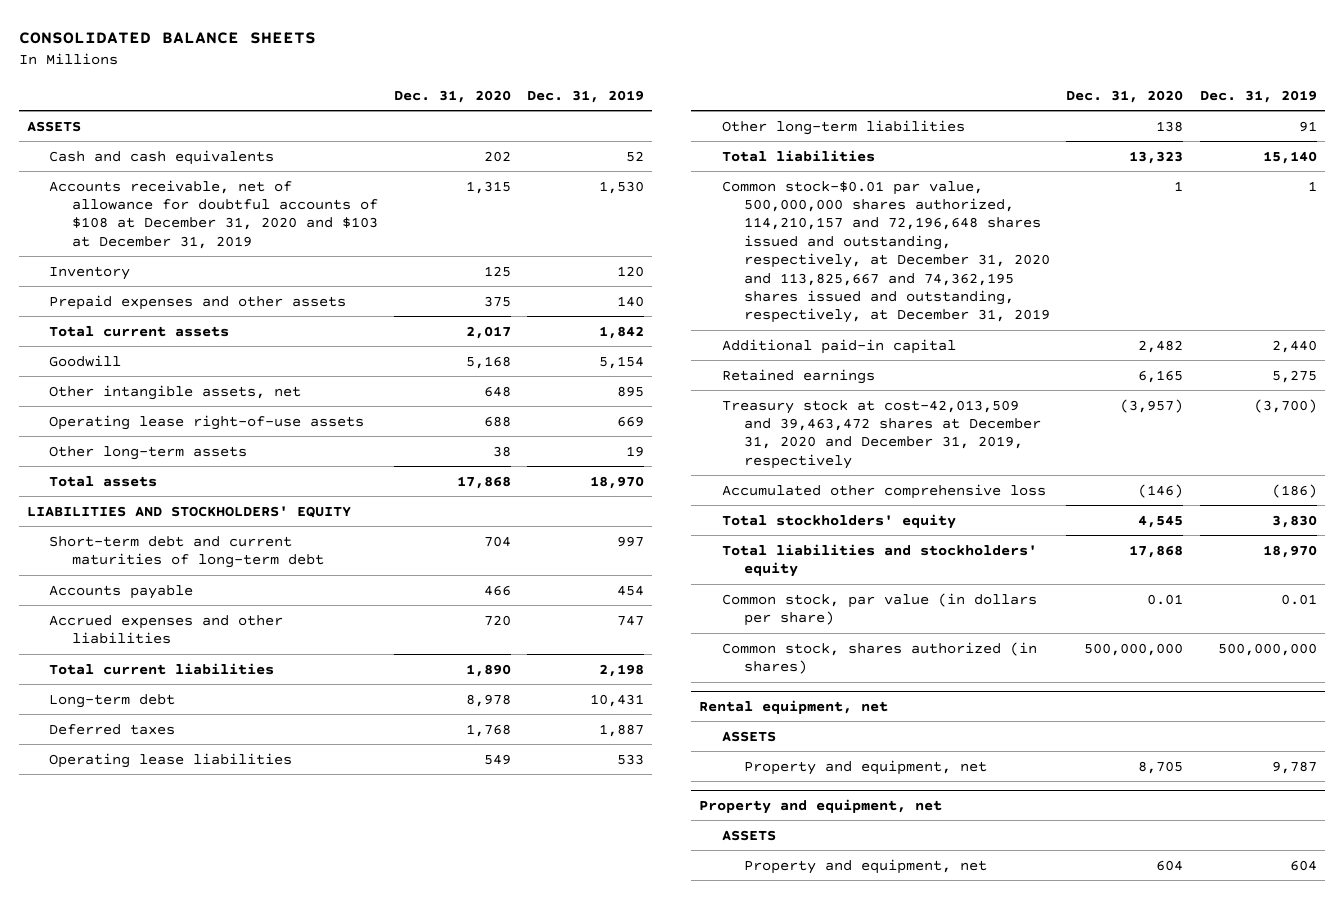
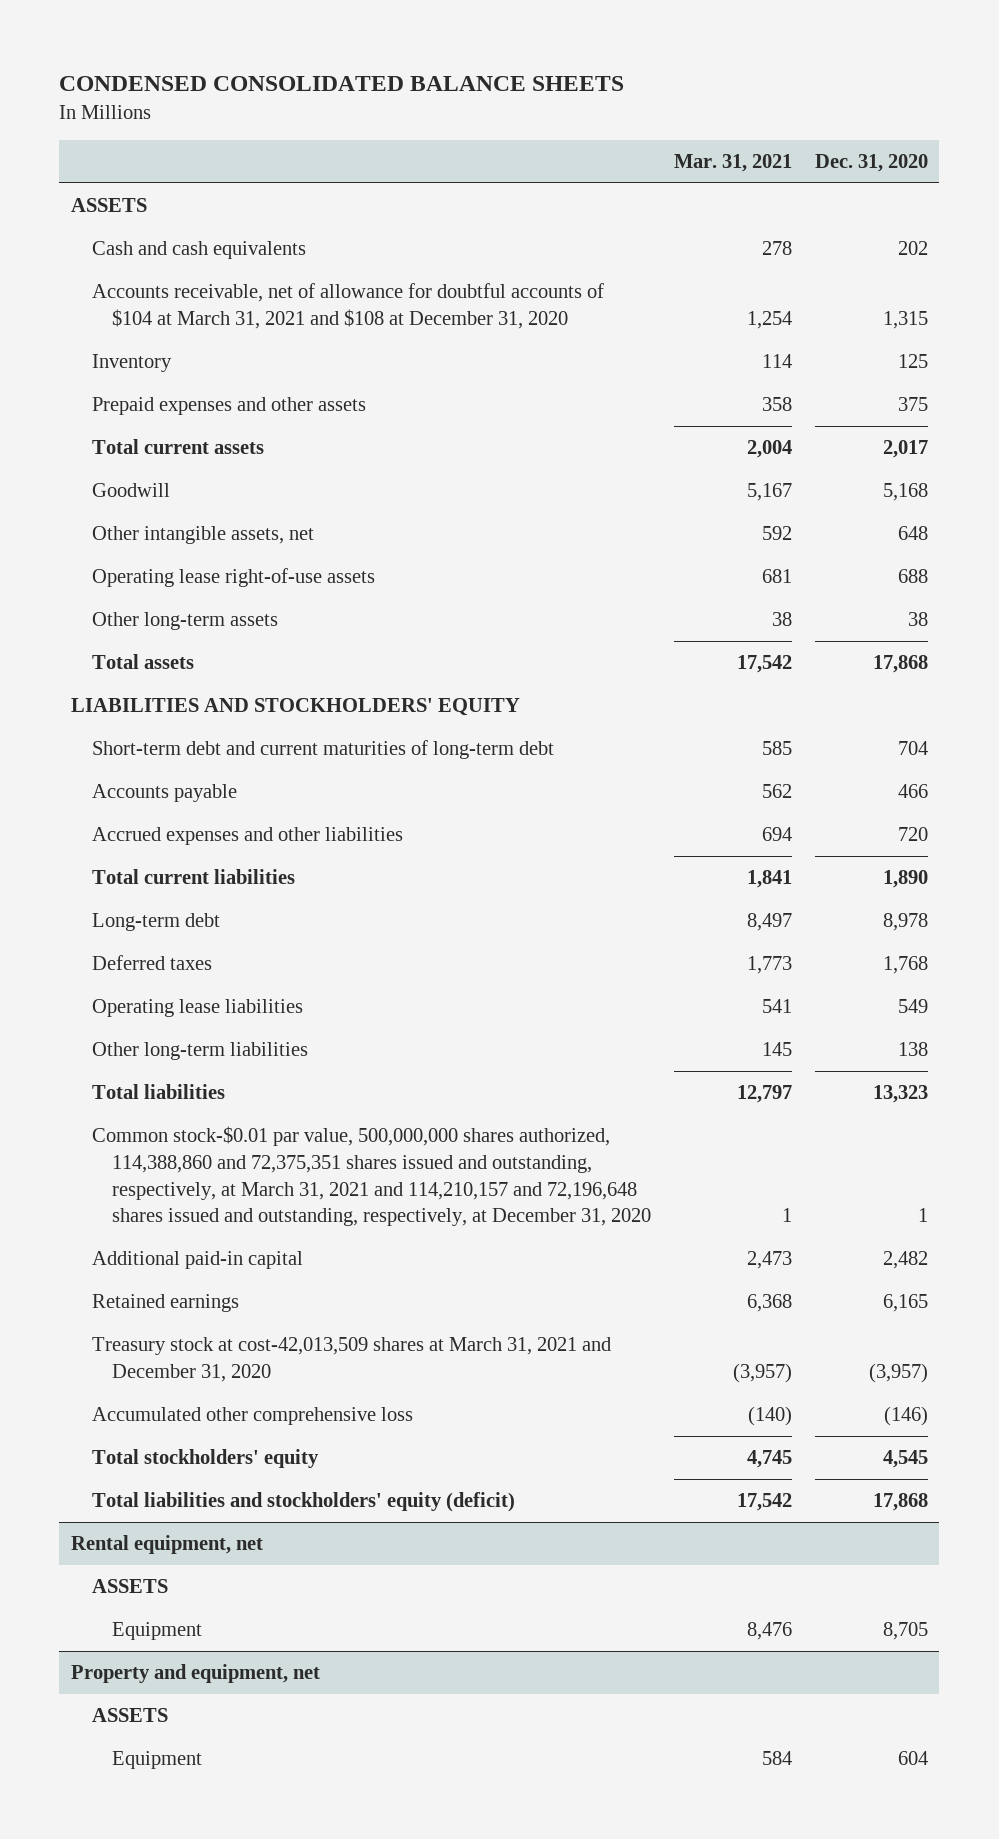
[18,32,316,45] CONSOLIDATED BALANCE SHEETS -> [59,76,625,92] CONDENSED CONSOLIDATED BALANCE SHEETS
[527,89,645,103] Dec. 31, 2019 -> none
none -> [674,154,793,173] Mar. 31, 2021
[49,179,378,249] Accounts receivable, net of allowance for doubtful accounts of $108 at December 31, 2020 and $103 at December 31, 2019 -> [91,283,604,329] Accounts receivable, net of allowance for doubtful accounts of $104 at March 31, 2021 and $108 at December 31, 2020
[721,180,1051,324] Common stock-$0.01 par value, 500,000,000 shares authorized, 114,210,157 and 72,196,648 shares issued and outstanding, respectively, at December 31, 2020 and 113,825,667 and 74,362,195 shares issued and outstanding, respectively, at December 31, 2019 -> [91,1126,652,1227] Common stock-$0.01 par value, 500,000,000 shares authorized, 114,388,860 and 72,375,351 shares issued and outstanding, respectively, at March 31, 2021 and 114,210,157 and 72,196,648 shares issued and outstanding, respectively, at December 31, 2020
[721,399,1042,469] Treasury stock at cost-42,013,509 and 39,463,472 shares at December 31, 2020 and December 31, 2019, respectively -> [91,1337,611,1382] Treasury stock at cost-42,013,509 shares at March 31, 2021 and December 31, 2020
[721,592,1037,627] Common stock, par value (in dollars per share) -> none
[721,641,1037,675] Common stock, shares authorized (in shares) -> none
[721,543,1037,578] Total liabilities and stockholders' equity -> [91,1492,515,1513] Total liabilities and stockholders' equity (deficit)
[744,759,988,775] Property and equipment, net -> [112,1622,203,1641] Equipment
[744,858,988,874] Property and equipment, net -> [112,1751,203,1770] Equipment

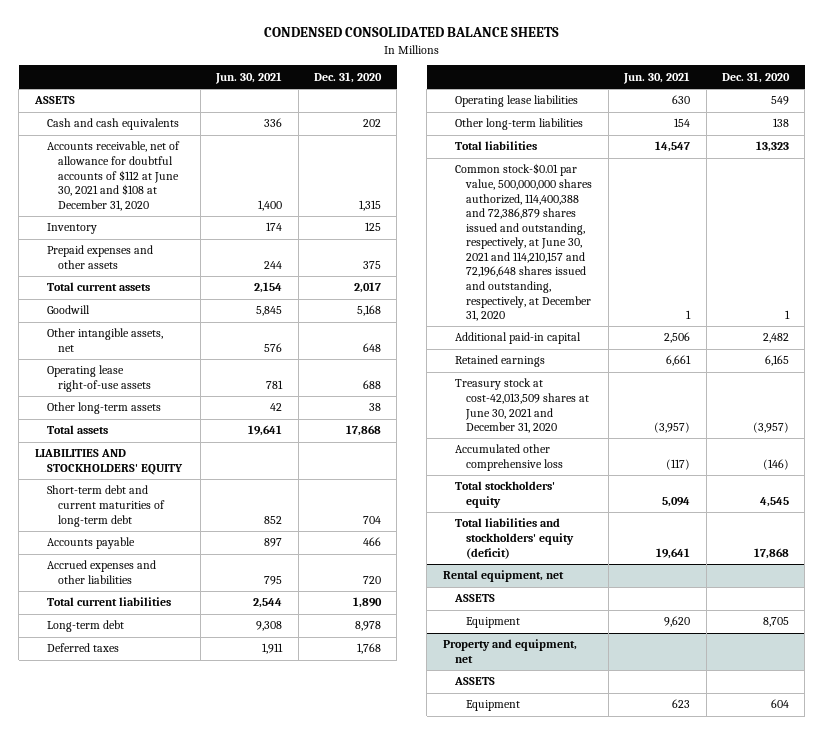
[674,154,793,173] Mar. 31, 2021 -> none
none -> [215,71,283,84] Jun. 30, 2021
[91,283,604,329] Accounts receivable, net of allowance for doubtful accounts of $104 at March 31, 2021 and $108 at December 31, 2020 -> [46,141,180,211] Accounts receivable, net of allowance for doubtful accounts of $112 at June 30, 2021 and $108 at December 31, 2020
[91,1126,652,1227] Common stock-$0.01 par value, 500,000,000 shares authorized, 114,388,860 and 72,375,351 shares issued and outstanding, respectively, at March 31, 2021 and 114,210,157 and 72,196,648 shares issued and outstanding, respectively, at December 31, 2020 -> [454,163,593,322] Common stock-$0.01 par value, 500,000,000 shares authorized, 114,400,388 and 72,386,879 shares issued and outstanding, respectively, at June 30, 2021 and 114,210,157 and 72,196,648 shares issued and outstanding, respectively, at December 31, 2020
[91,1337,611,1382] Treasury stock at cost-42,013,509 shares at March 31, 2021 and December 31, 2020 -> [454,378,590,434] Treasury stock at cost-42,013,509 shares at June 30, 2021 and December 31, 2020

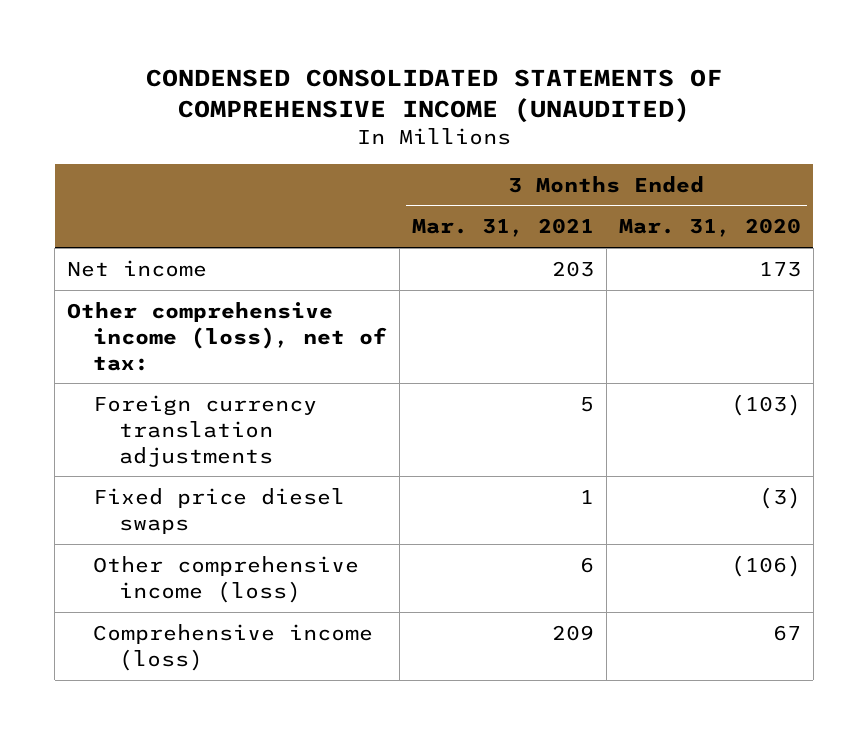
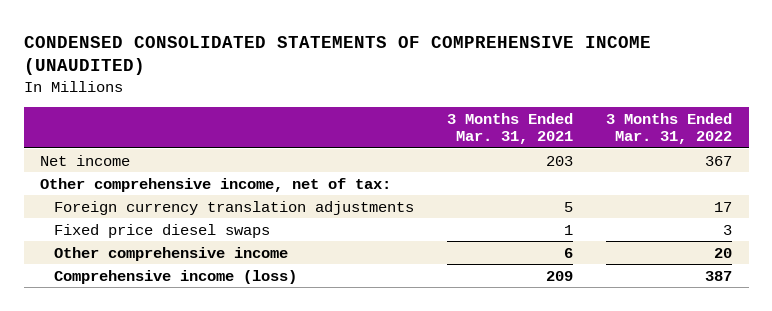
[618,218,801,238] Mar. 31, 2020 -> none
none -> [606,112,733,145] 3 Months Ended Mar. 31, 2022
[67,301,388,371] Other comprehensive income (loss), net of tax: -> [40,177,392,192] Other comprehensive income, net of tax:
[93,555,360,603] Other comprehensive income (loss) -> [54,246,289,261] Other comprehensive income

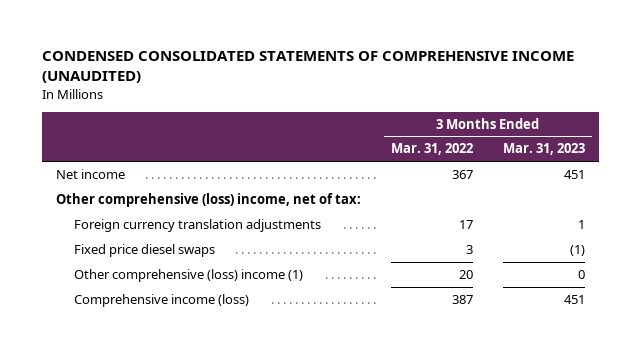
[447,112,574,145] 3 Months Ended Mar. 31, 2021 -> none
none -> [502,143,585,156] Mar. 31, 2023
[40,177,392,192] Other comprehensive income, net of tax: -> [56,192,362,207] Other comprehensive (loss) income, net of tax:
[54,246,289,261] Other comprehensive income -> [73,268,303,282] Other comprehensive (loss) income (1)

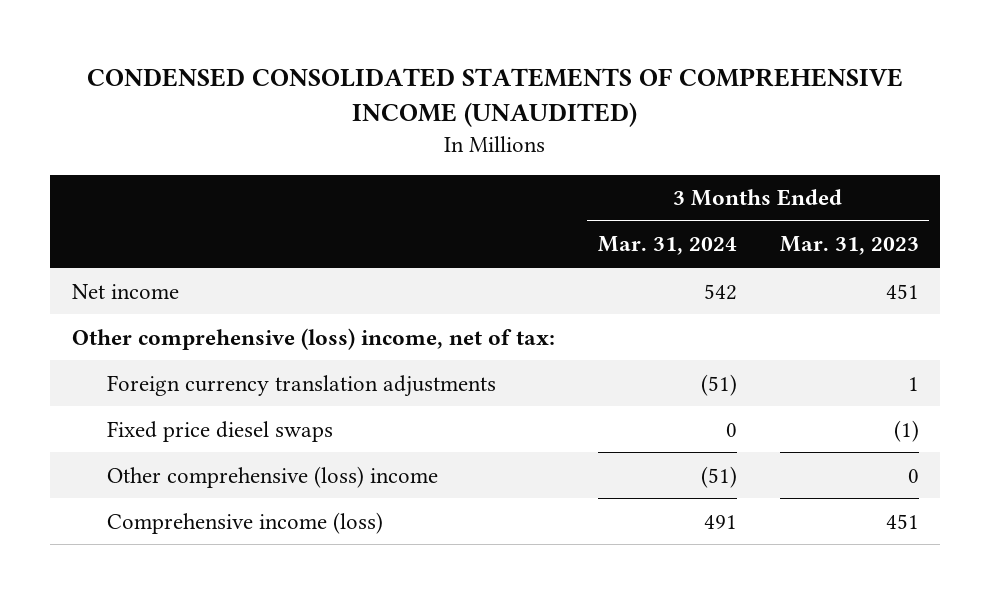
[390,143,473,156] Mar. 31, 2022 -> none
none -> [597,236,737,256] Mar. 31, 2024
[73,268,303,282] Other comprehensive (loss) income (1) -> [107,465,439,488] Other comprehensive (loss) income

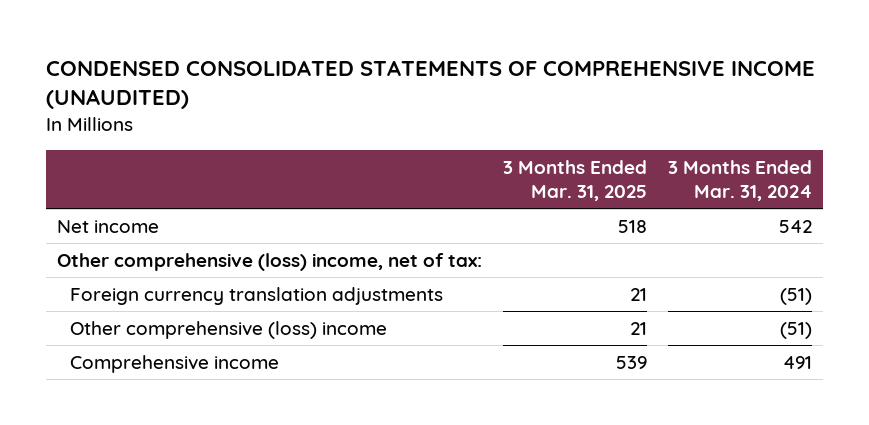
[779,236,919,256] Mar. 31, 2023 -> none
none -> [503,159,648,201] 3 Months Ended Mar. 31, 2025
[107,420,334,442] Fixed price diesel swaps -> none
[107,511,384,534] Comprehensive income (loss) -> [70,354,280,373] Comprehensive income

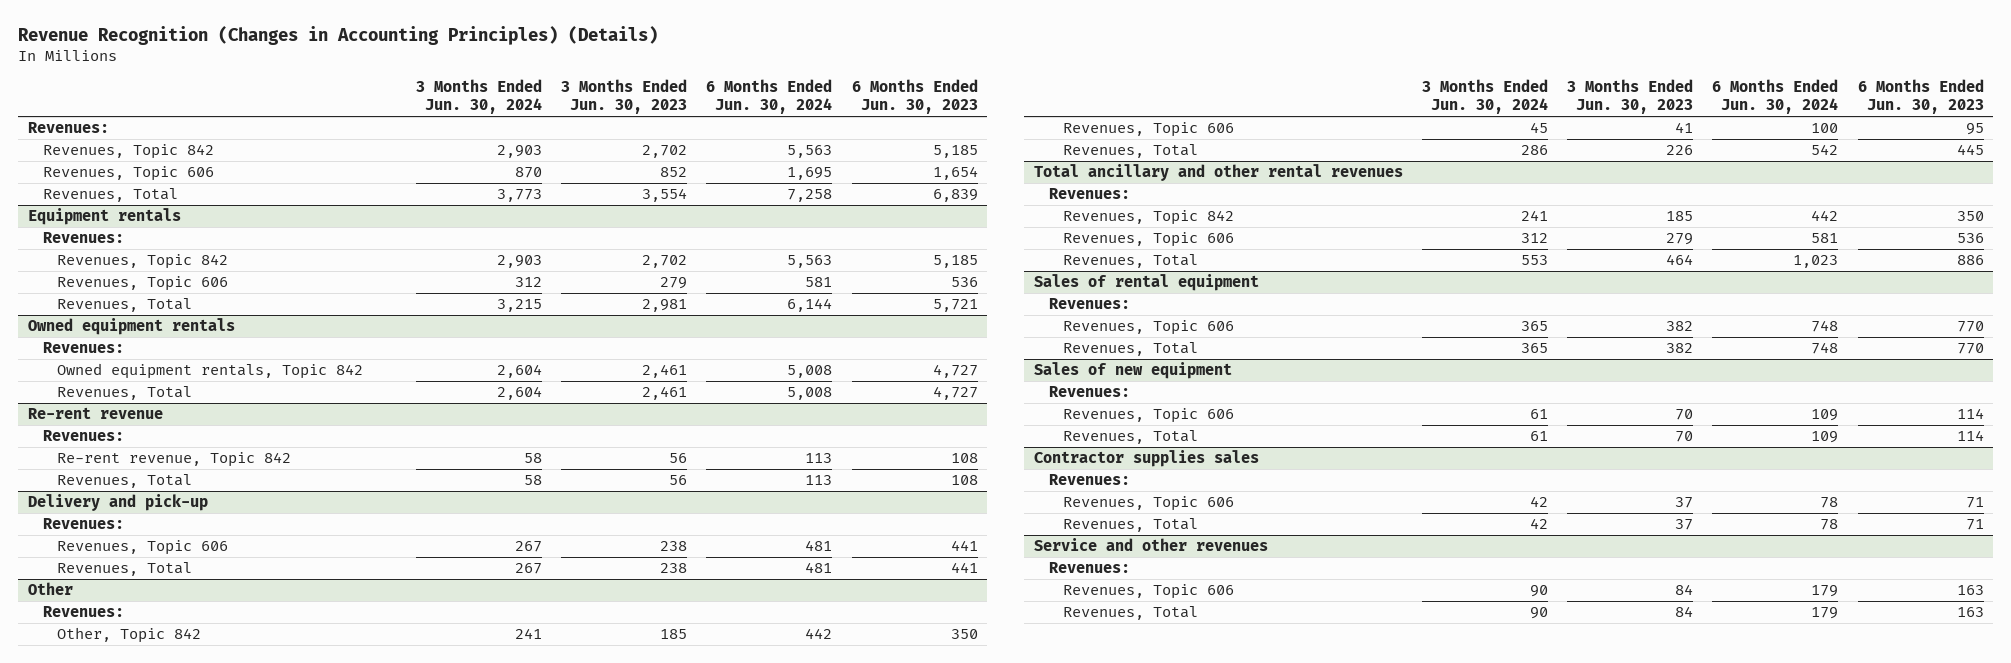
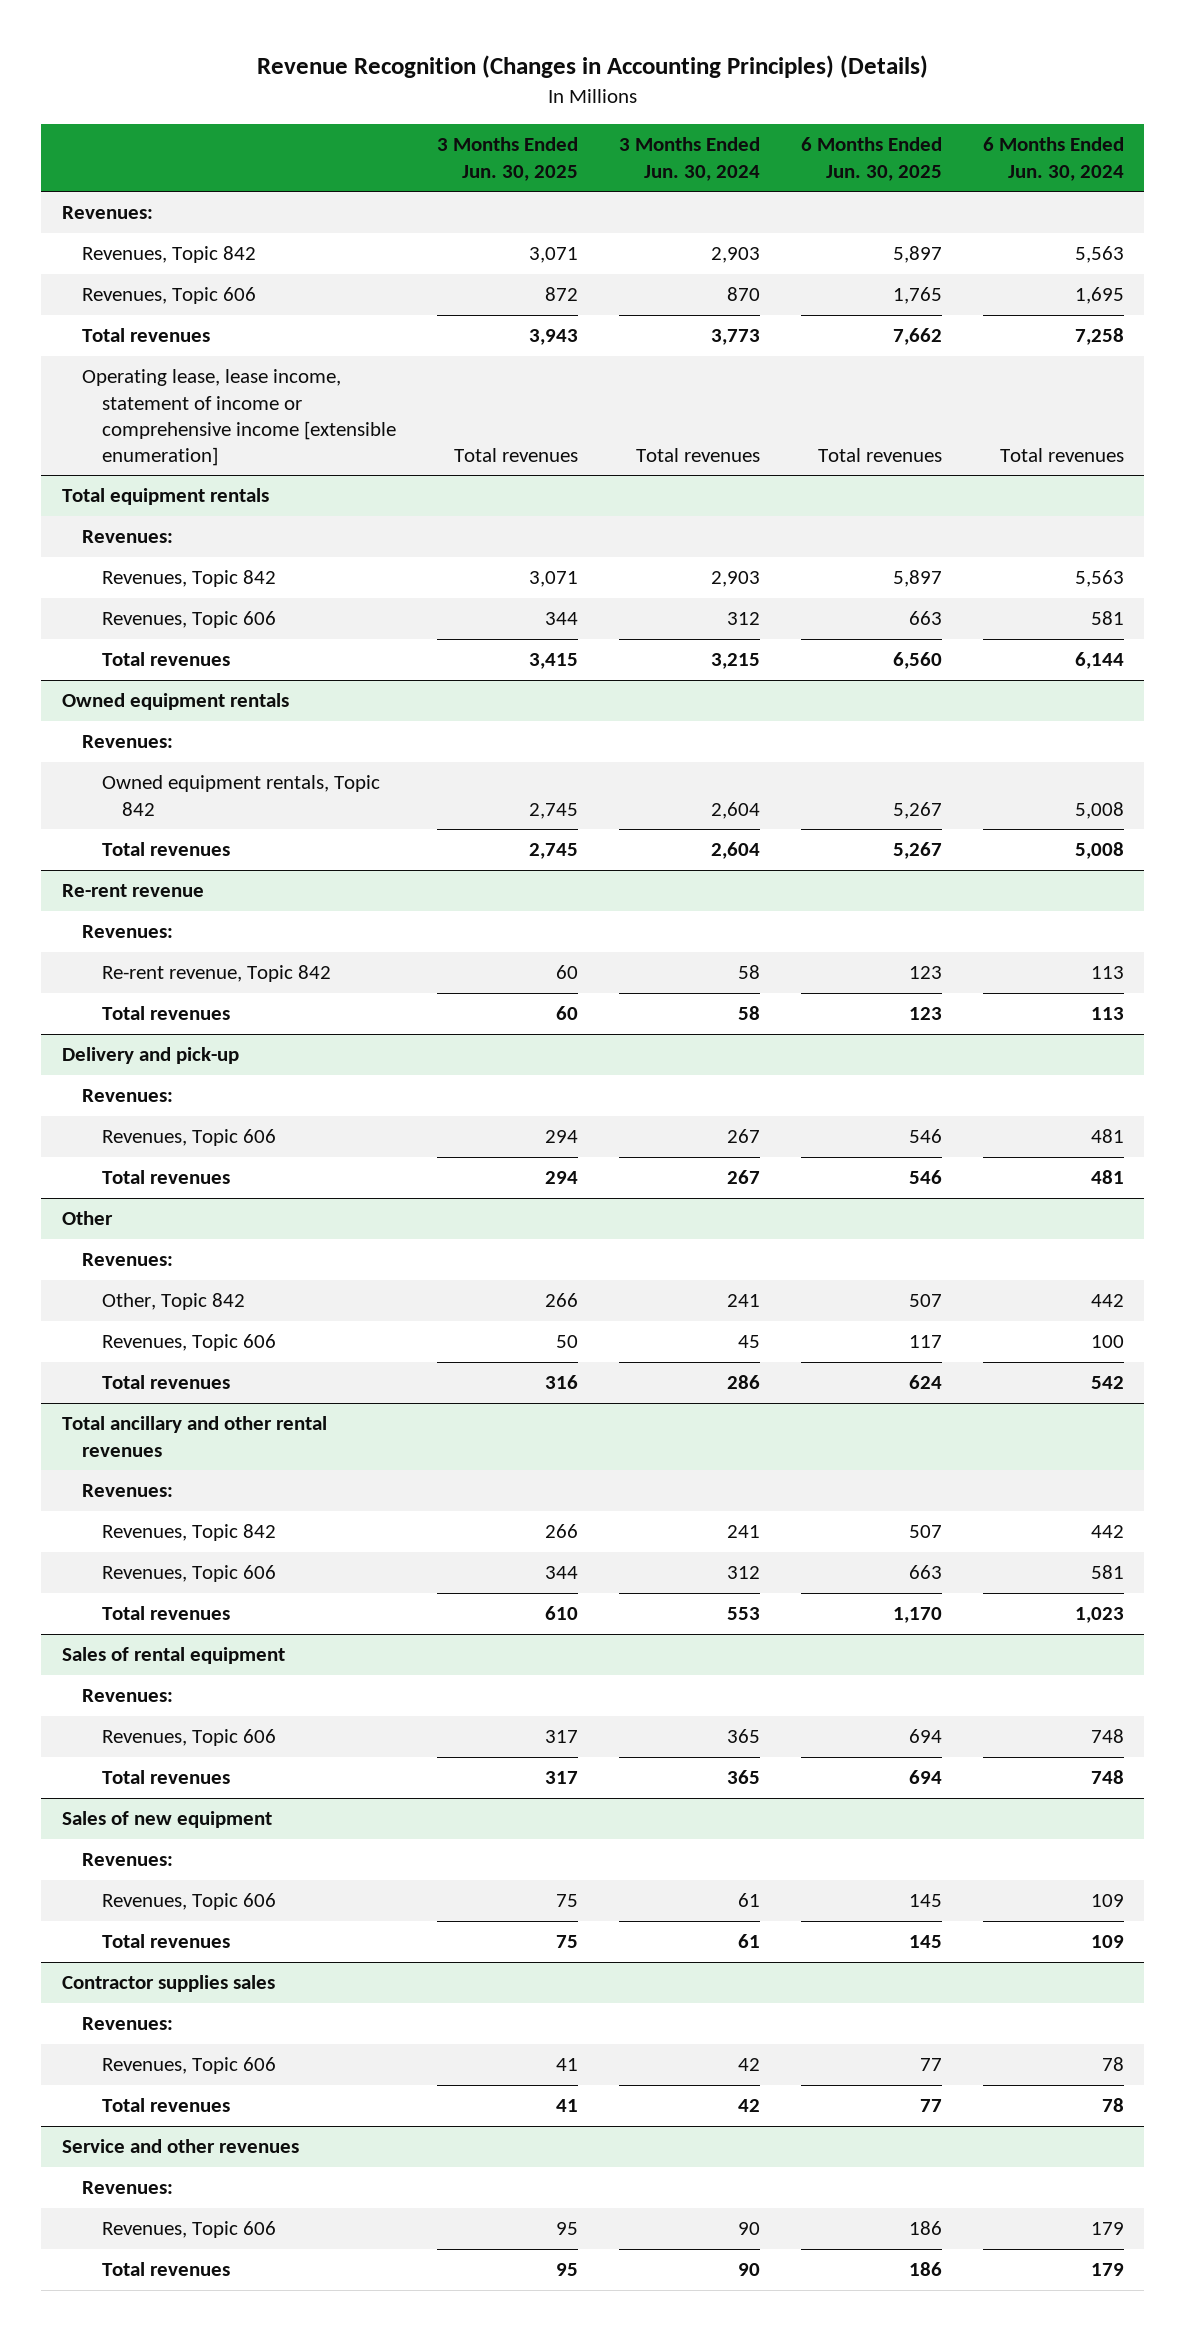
[561,78,688,115] 3 Months Ended Jun. 30, 2023 -> none
[851,78,978,115] 6 Months Ended Jun. 30, 2023 -> none
none -> [437,137,579,181] 3 Months Ended Jun. 30, 2025
none -> [800,137,942,181] 6 Months Ended Jun. 30, 2025
[42,188,178,203] Revenues, Total -> [81,328,210,343] Total revenues
none -> [81,369,397,466] Operating lease, lease income, statement of income or comprehensive income [extensible enumeration]
[27,208,181,226] Equipment rentals -> [61,488,269,506] Total equipment rentals
[57,298,193,313] Revenues, Total -> [102,652,231,667] Total revenues
[57,386,193,401] Revenues, Total -> [102,842,231,857] Total revenues
[57,474,193,489] Revenues, Total -> [102,1006,231,1021] Total revenues
[57,562,193,577] Revenues, Total -> [102,1170,231,1185] Total revenues
[1063,144,1199,159] Revenues, Total -> [102,1375,231,1390] Total revenues
[1063,254,1199,269] Revenues, Total -> [102,1606,231,1621] Total revenues
[1063,342,1199,357] Revenues, Total -> [102,1770,231,1785] Total revenues
[1063,430,1199,445] Revenues, Total -> [102,1934,231,1949] Total revenues
[1063,518,1199,533] Revenues, Total -> [102,2098,231,2113] Total revenues
[1063,606,1199,621] Revenues, Total -> [102,2262,231,2277] Total revenues

